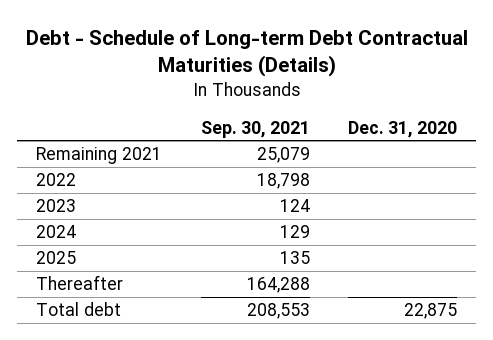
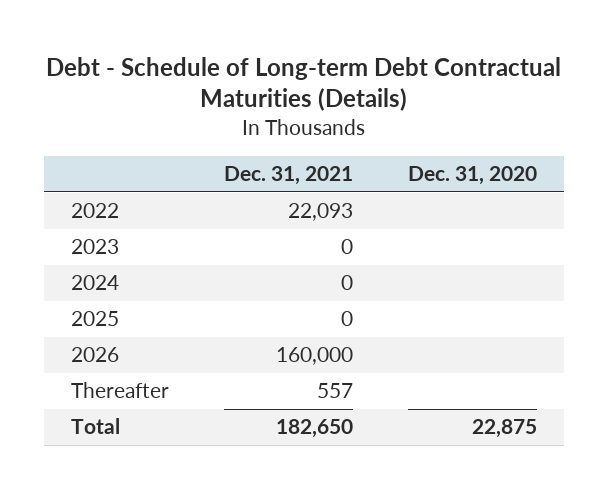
[200,120,310,138] Sep. 30, 2021 -> none
none -> [223,165,353,185] Dec. 31, 2021
[36,147,163,165] Remaining 2021 -> none
none -> [71,347,120,363] 2026
[36,302,122,317] Total debt -> [71,418,121,435] Total

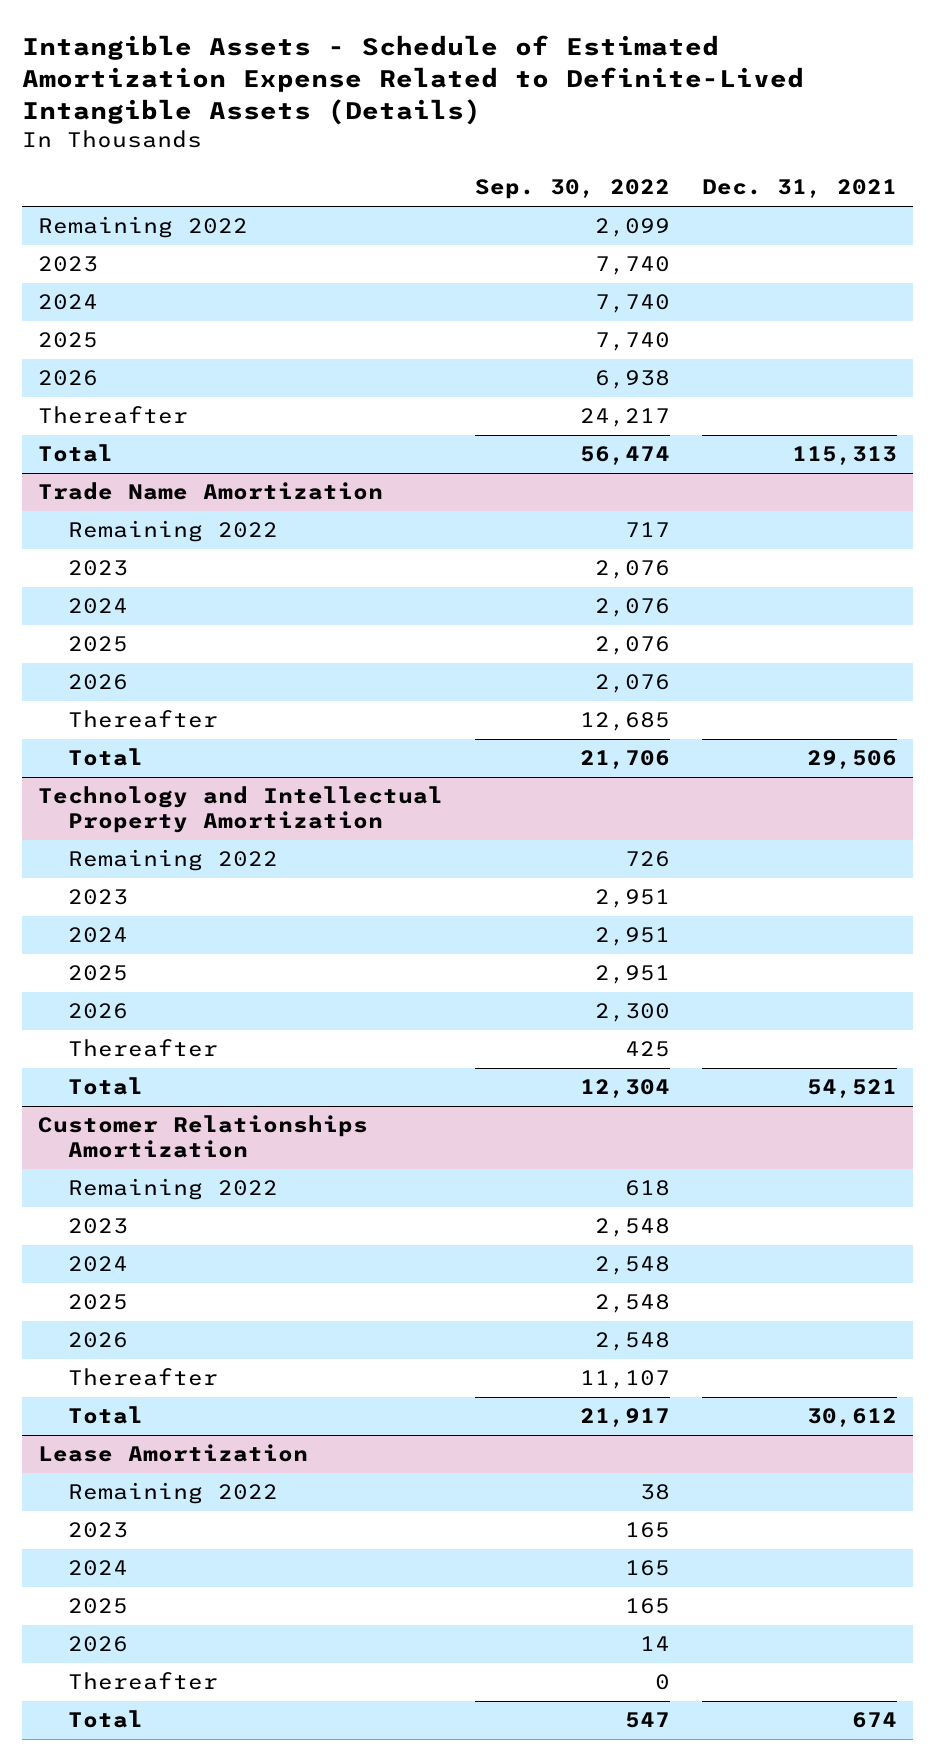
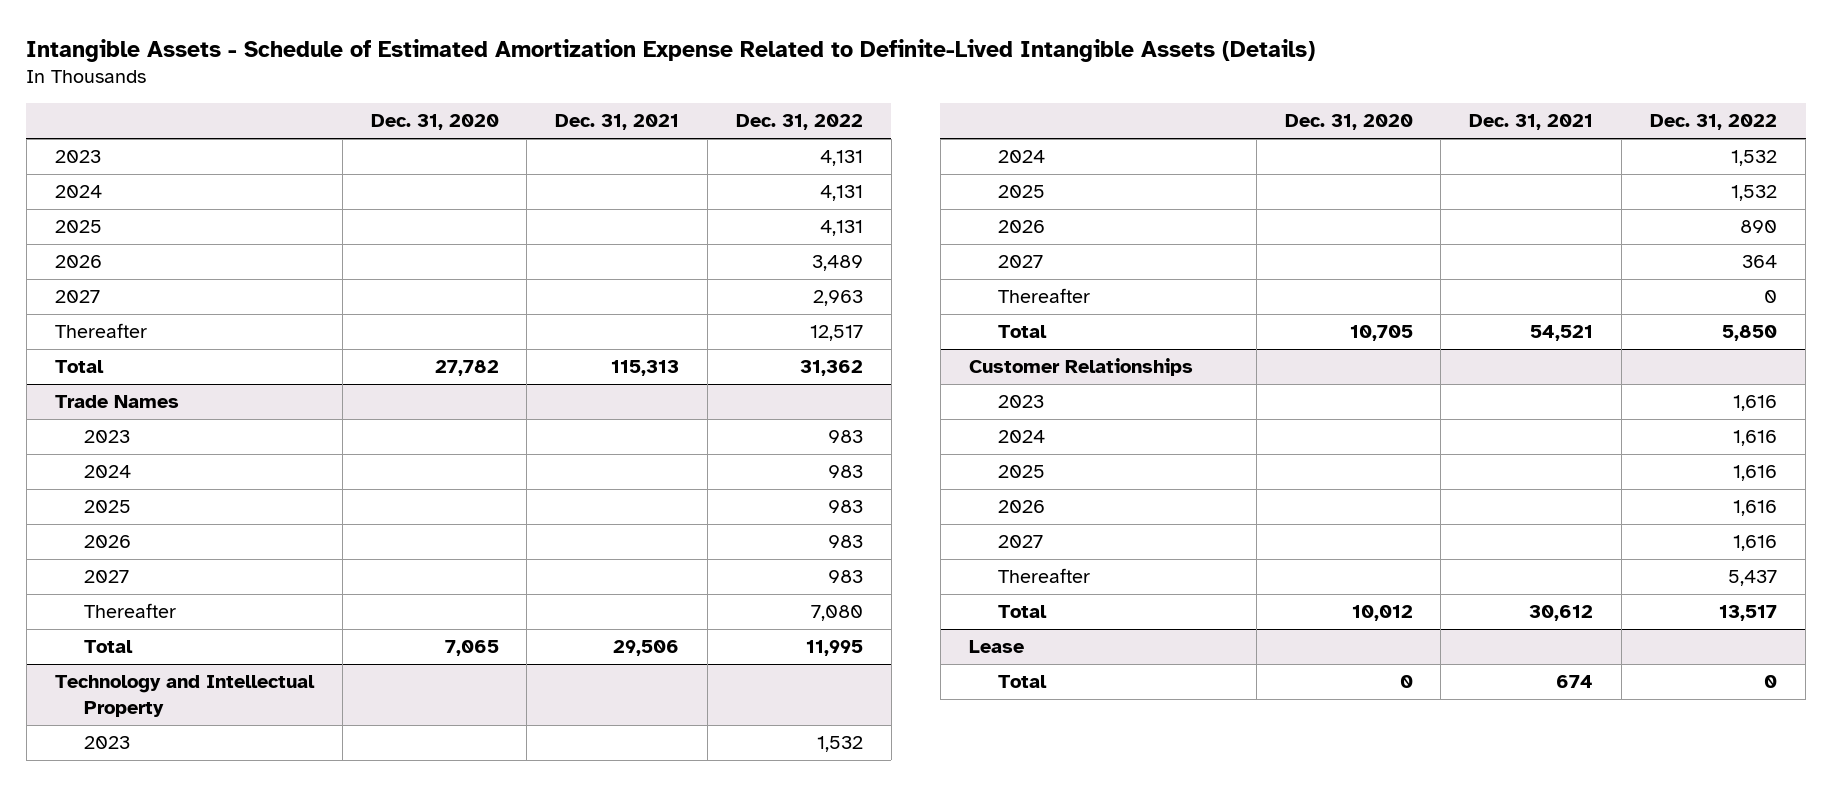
[475,179,671,200] Sep. 30, 2022 -> none
none -> [370,114,499,131] Dec. 31, 2020
none -> [736,114,864,131] Dec. 31, 2022
[38,216,249,239] Remaining 2022 -> none
none -> [54,290,100,304] 2027
[67,520,278,543] Remaining 2022 -> none
[38,482,384,501] Trade Name Amortization -> [54,395,179,409] Trade Names
none -> [84,570,130,584] 2027
[67,849,278,872] Remaining 2022 -> none
[38,786,444,833] Technology and Intellectual Property Amortization -> [54,675,315,717] Technology and Intellectual Property
none -> [998,255,1044,269] 2027
[67,1178,278,1201] Remaining 2022 -> none
[38,1115,369,1158] Customer Relationships Amortization -> [968,358,1193,377] Customer Relationships
none -> [998,535,1044,549] 2027
[67,1482,278,1505] Remaining 2022 -> none
[67,1522,128,1539] 2023 -> none
[67,1560,128,1577] 2024 -> none
[67,1598,128,1615] 2025 -> none
[67,1636,128,1653] 2026 -> none
[67,1672,218,1691] Thereafter -> none
[38,1444,309,1463] Lease Amortization -> [968,640,1024,654] Lease

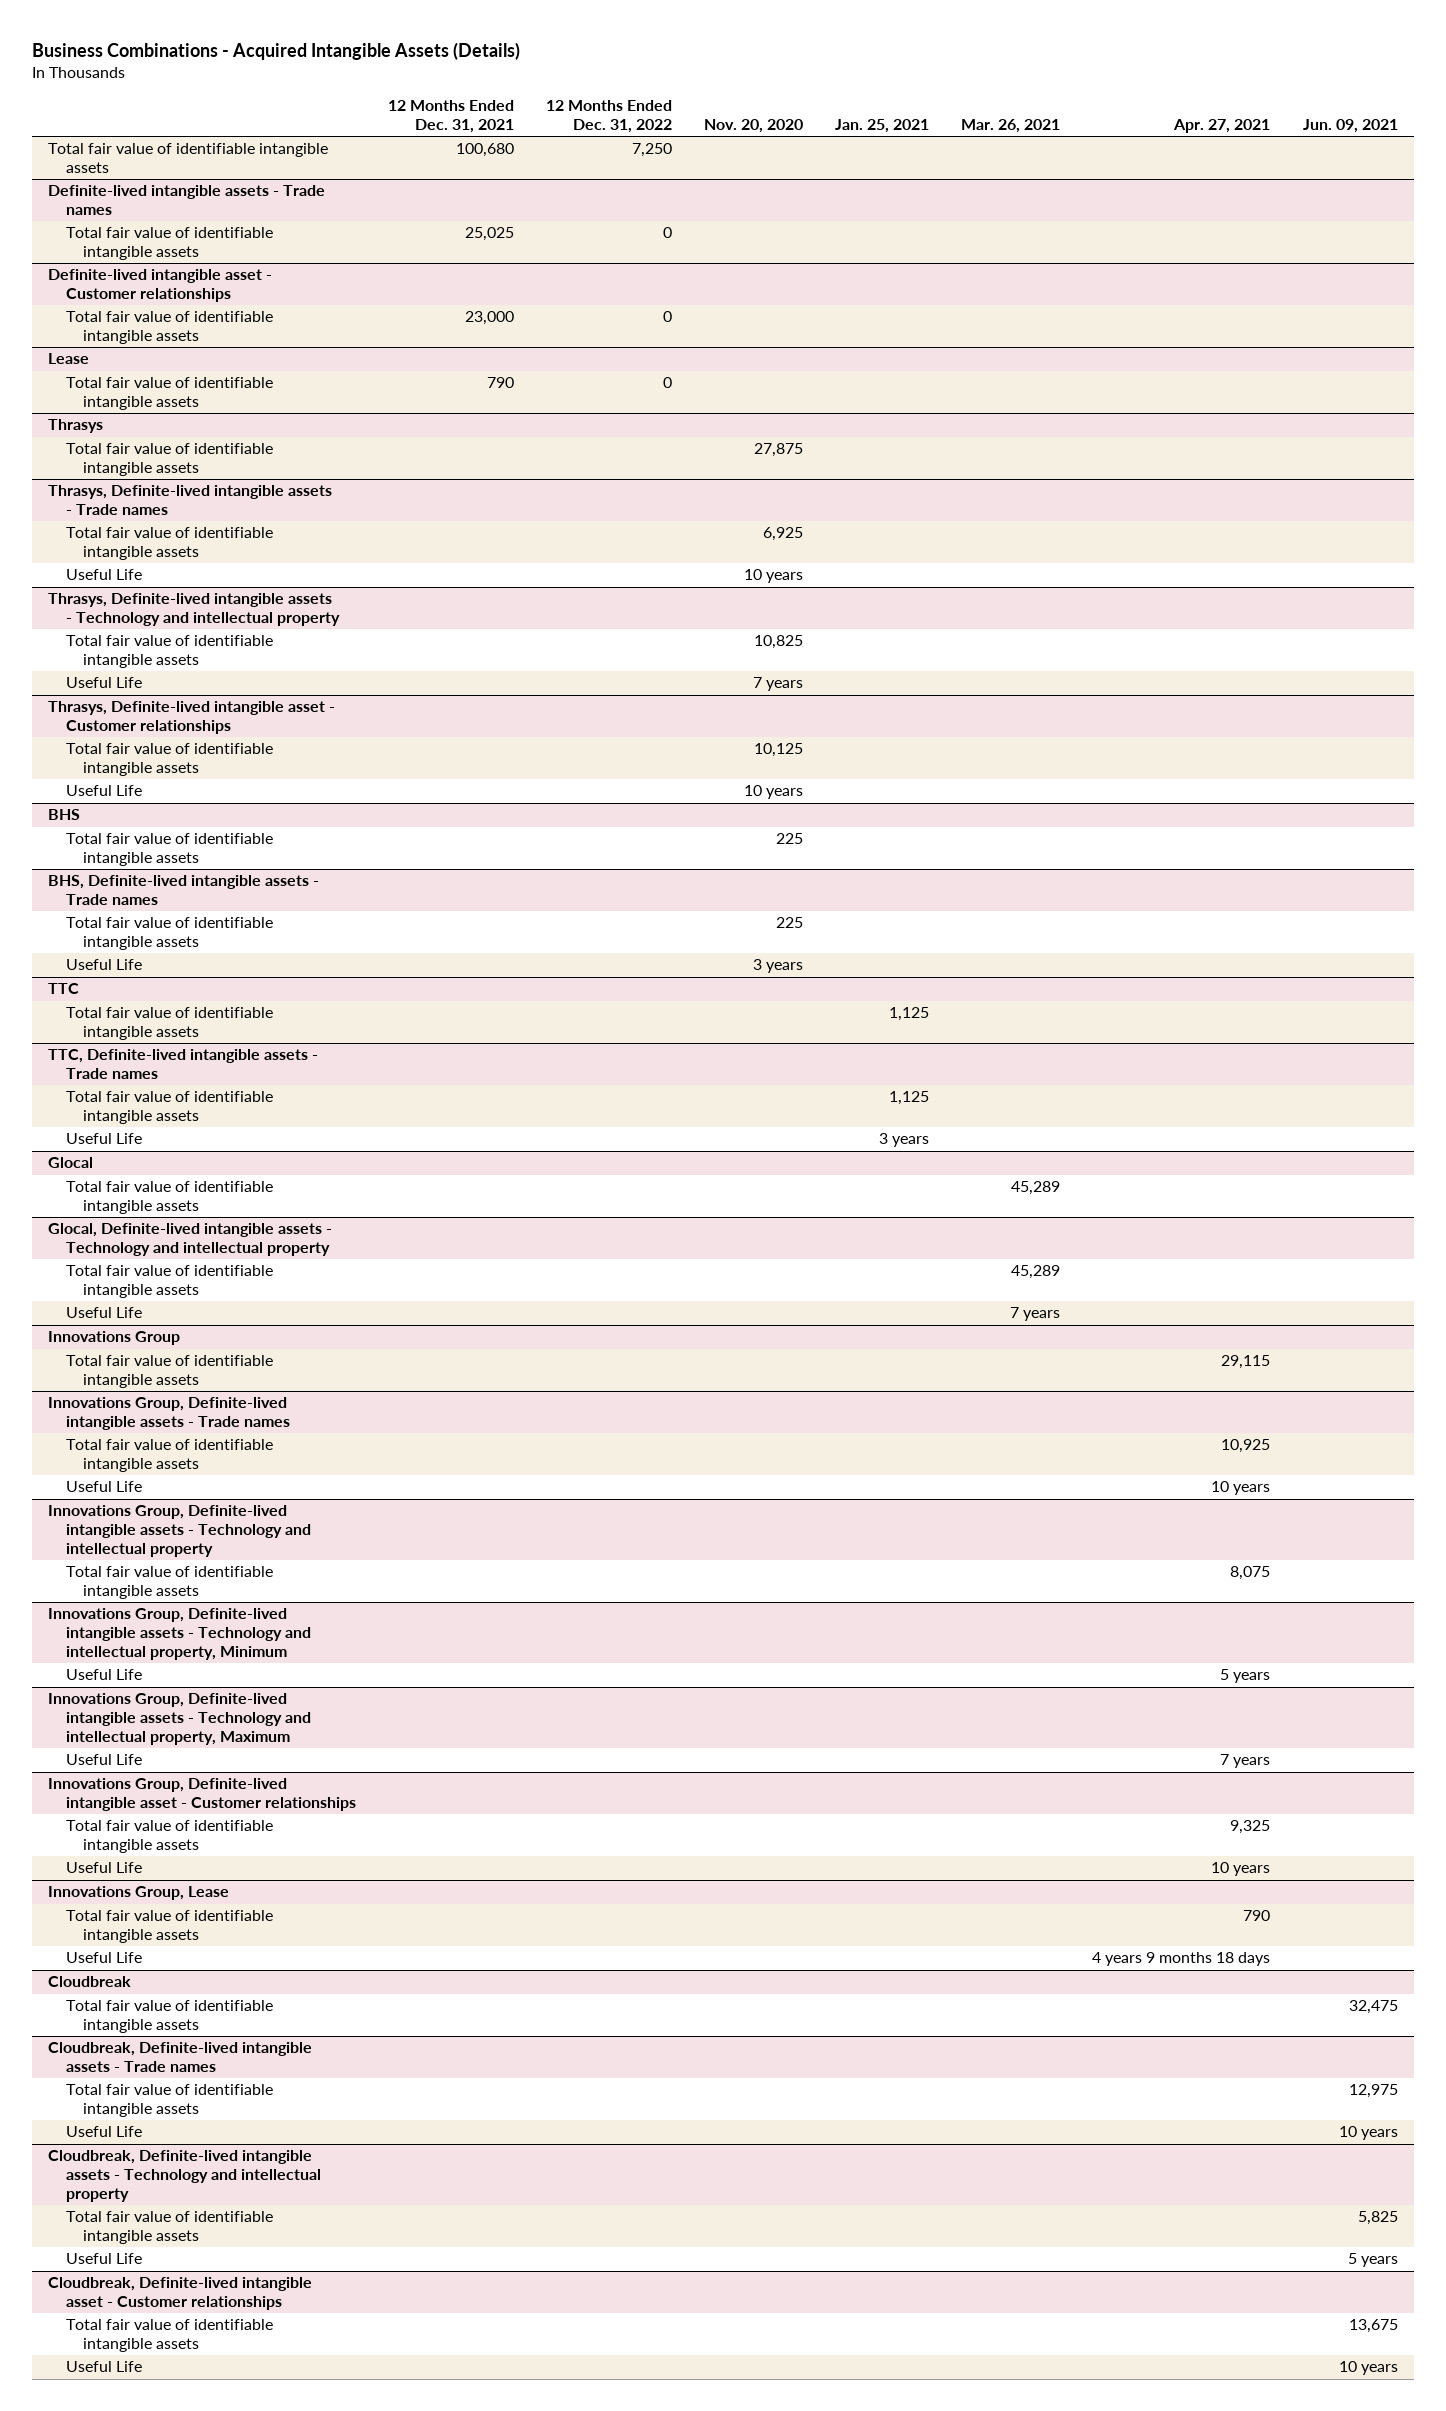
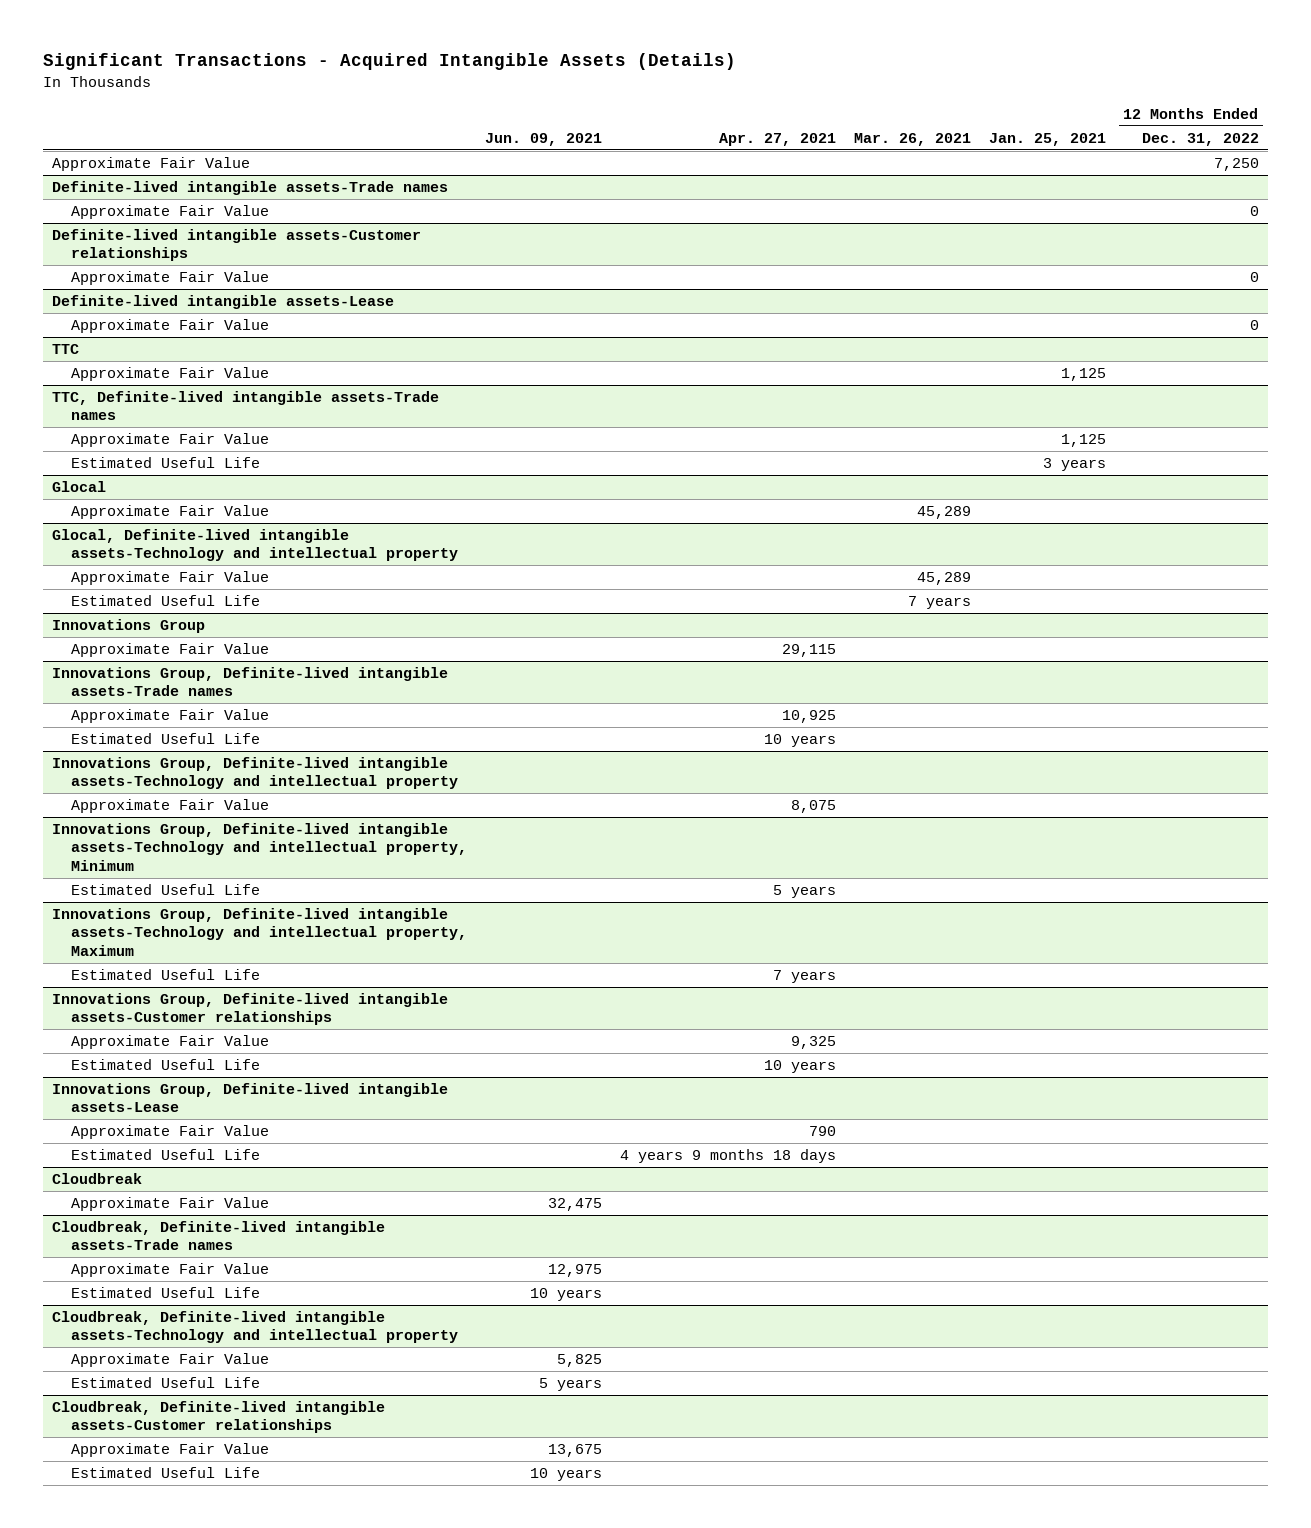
[32,41,521,60] Business Combinations - Acquired Intangible Assets (Details) -> [42,53,736,71] Significant Transactions - Acquired Intangible Assets (Details)
[387,100,514,134] 12 Months Ended Dec. 31, 2021 -> none
[704,119,804,134] Nov. 20, 2020 -> none
[48,419,104,434] Thrasys -> none
[65,443,273,477] Total fair value of identifiable intangible assets -> none
[48,485,333,516] Thrasys, Definite-lived intangible assets - Trade names -> none
[65,527,273,561] Total fair value of identifiable intangible assets -> none
[65,569,142,581] Useful Life -> none
[48,593,340,627] Thrasys, Definite-lived intangible assets - Technology and intellectual property -> none
[65,635,273,669] Total fair value of identifiable intangible assets -> none
[65,677,142,689] Useful Life -> none
[48,701,336,735] Thrasys, Definite-lived intangible asset - Customer relationships -> none
[65,743,273,777] Total fair value of identifiable intangible assets -> none
[65,785,142,797] Useful Life -> none
[48,809,81,821] BHS -> none
[65,833,273,867] Total fair value of identifiable intangible assets -> none
[48,875,320,906] BHS, Definite-lived intangible assets - Trade names -> none
[65,917,273,951] Total fair value of identifiable intangible assets -> none
[65,959,142,971] Useful Life -> none
[48,143,329,174] Total fair value of identifiable intangible assets -> [51,156,250,171] Approximate Fair Value
[48,185,326,216] Definite-lived intangible assets - Trade names -> [51,180,448,195] Definite-lived intangible assets-Trade names
[65,227,273,261] Total fair value of identifiable intangible assets -> [71,204,270,219] Approximate Fair Value
[48,269,273,303] Definite-lived intangible asset - Customer relationships -> [51,228,421,262] Definite-lived intangible assets-Customer relationships
[65,311,273,345] Total fair value of identifiable intangible assets -> [71,270,270,285] Approximate Fair Value
[48,353,90,365] Lease -> [51,294,394,309] Definite-lived intangible assets-Lease
[65,377,273,411] Total fair value of identifiable intangible assets -> [71,318,270,333] Approximate Fair Value
[65,1007,273,1041] Total fair value of identifiable intangible assets -> [71,366,270,381] Approximate Fair Value
[48,1049,319,1080] TTC, Definite-lived intangible assets - Trade names -> [51,390,439,421] TTC, Definite-lived intangible assets-Trade names
[65,1091,273,1125] Total fair value of identifiable intangible assets -> [71,432,270,447] Approximate Fair Value
[65,1133,142,1145] Useful Life -> [71,456,261,468] Estimated Useful Life
[65,1181,273,1215] Total fair value of identifiable intangible assets -> [71,504,270,519] Approximate Fair Value
[48,1223,333,1257] Glocal, Definite-lived intangible assets - Technology and intellectual property -> [51,528,459,562] Glocal, Definite-lived intangible assets-Technology and intellectual property
[65,1265,273,1299] Total fair value of identifiable intangible assets -> [71,570,270,585] Approximate Fair Value
[65,1307,142,1319] Useful Life -> [71,594,261,606] Estimated Useful Life
[65,1355,273,1389] Total fair value of identifiable intangible assets -> [71,642,270,657] Approximate Fair Value
[48,1397,290,1431] Innovations Group, Definite-lived intangible assets - Trade names -> [51,666,448,697] Innovations Group, Definite-lived intangible assets-Trade names
[65,1439,273,1473] Total fair value of identifiable intangible assets -> [71,708,270,723] Approximate Fair Value
[65,1481,142,1493] Useful Life -> [71,732,261,744] Estimated Useful Life
[48,1505,311,1558] Innovations Group, Definite-lived intangible assets - Technology and intellectual property -> [51,756,459,790] Innovations Group, Definite-lived intangible assets-Technology and intellectual property
[65,1566,273,1600] Total fair value of identifiable intangible assets -> [71,798,270,813] Approximate Fair Value
[48,1608,311,1661] Innovations Group, Definite-lived intangible assets - Technology and intellectual property, Minimum -> [51,822,468,872] Innovations Group, Definite-lived intangible assets-Technology and intellectual property, Minimum
[65,1669,142,1681] Useful Life -> [71,883,261,895] Estimated Useful Life
[48,1693,311,1746] Innovations Group, Definite-lived intangible assets - Technology and intellectual property, Maximum -> [51,907,468,957] Innovations Group, Definite-lived intangible assets-Technology and intellectual property, Maximum
[65,1754,142,1766] Useful Life -> [71,968,261,980] Estimated Useful Life
[48,1778,356,1812] Innovations Group, Definite-lived intangible asset - Customer relationships -> [51,992,448,1026] Innovations Group, Definite-lived intangible assets-Customer relationships
[65,1820,273,1854] Total fair value of identifiable intangible assets -> [71,1034,270,1049] Approximate Fair Value
[65,1862,142,1874] Useful Life -> [71,1058,261,1070] Estimated Useful Life
[48,1886,230,1901] Innovations Group, Lease -> [51,1082,448,1113] Innovations Group, Definite-lived intangible assets-Lease
[65,1910,273,1944] Total fair value of identifiable intangible assets -> [71,1124,270,1139] Approximate Fair Value
[65,1952,142,1964] Useful Life -> [71,1148,261,1160] Estimated Useful Life
[65,2000,273,2034] Total fair value of identifiable intangible assets -> [71,1196,270,1211] Approximate Fair Value
[48,2042,313,2073] Cloudbreak, Definite-lived intangible assets - Trade names -> [51,1220,385,1251] Cloudbreak, Definite-lived intangible assets-Trade names
[65,2084,273,2118] Total fair value of identifiable intangible assets -> [71,1262,270,1277] Approximate Fair Value
[65,2126,142,2138] Useful Life -> [71,1286,261,1298] Estimated Useful Life
[48,2150,321,2203] Cloudbreak, Definite-lived intangible assets - Technology and intellectual property -> [51,1310,459,1344] Cloudbreak, Definite-lived intangible assets-Technology and intellectual property
[65,2211,273,2245] Total fair value of identifiable intangible assets -> [71,1352,270,1367] Approximate Fair Value
[65,2253,142,2265] Useful Life -> [71,1376,261,1388] Estimated Useful Life
[48,2277,313,2311] Cloudbreak, Definite-lived intangible asset - Customer relationships -> [51,1400,385,1434] Cloudbreak, Definite-lived intangible assets-Customer relationships
[65,2319,273,2353] Total fair value of identifiable intangible assets -> [71,1442,270,1457] Approximate Fair Value
[65,2361,142,2373] Useful Life -> [71,1466,261,1478] Estimated Useful Life

